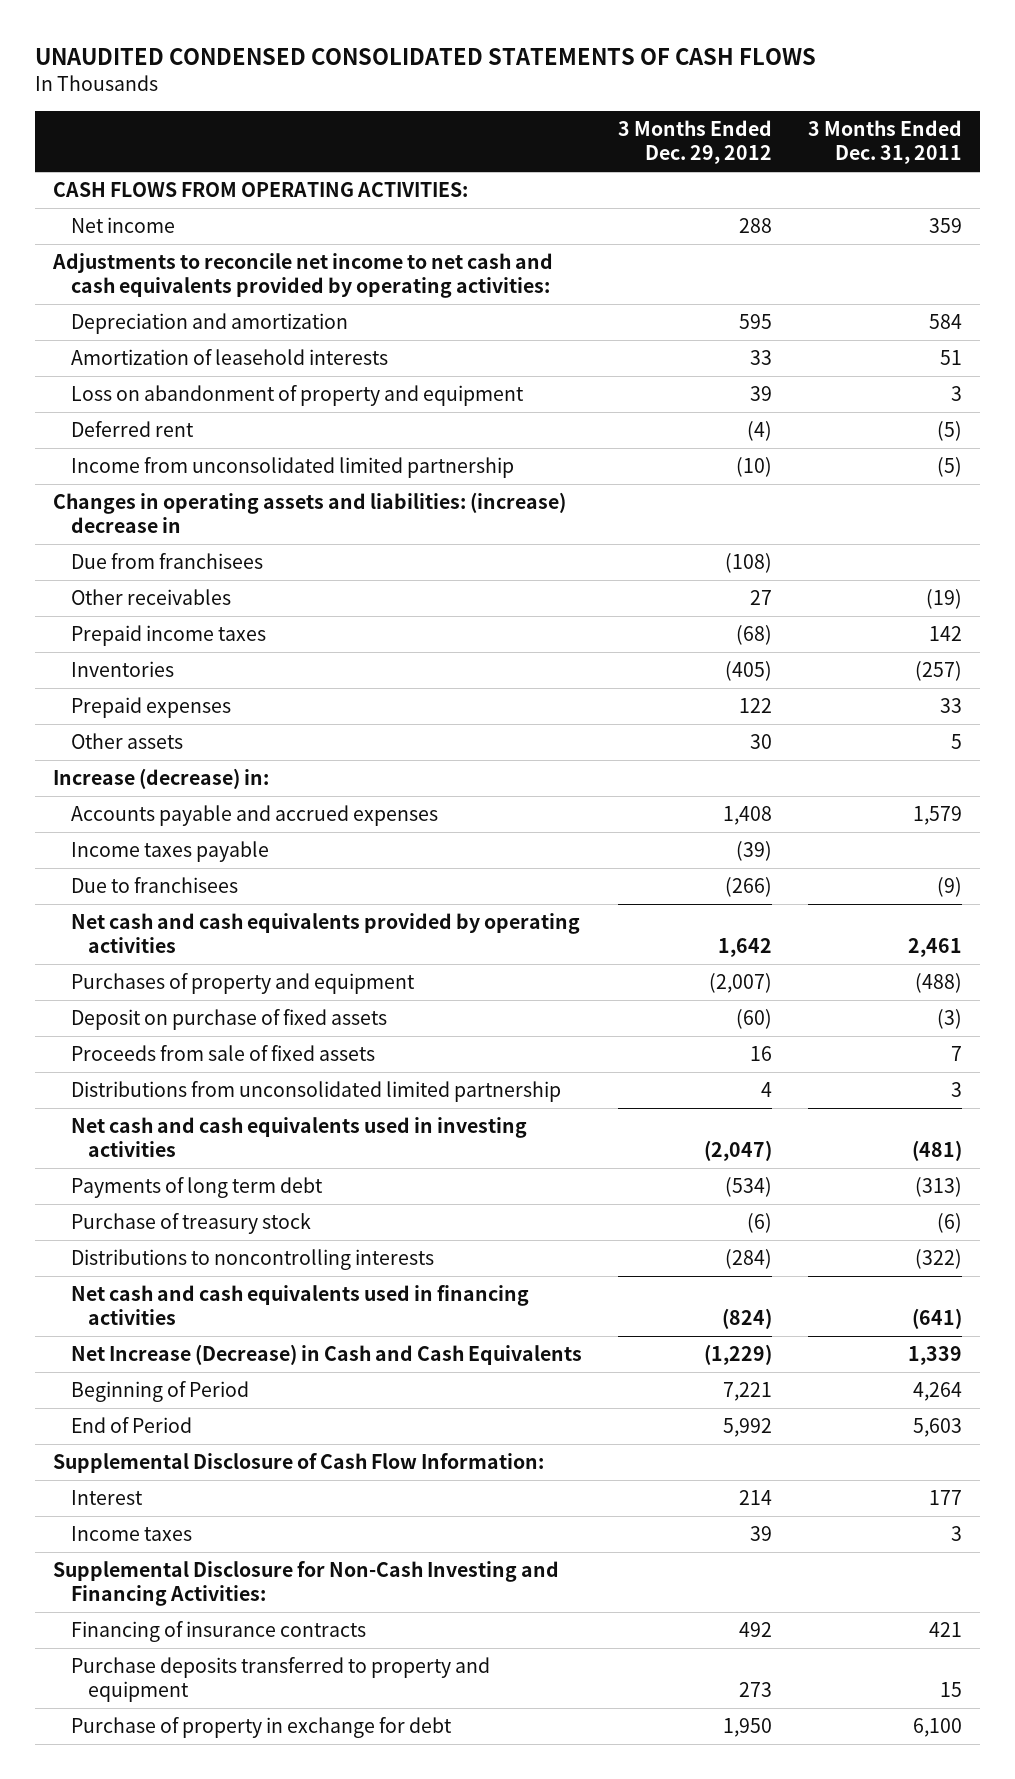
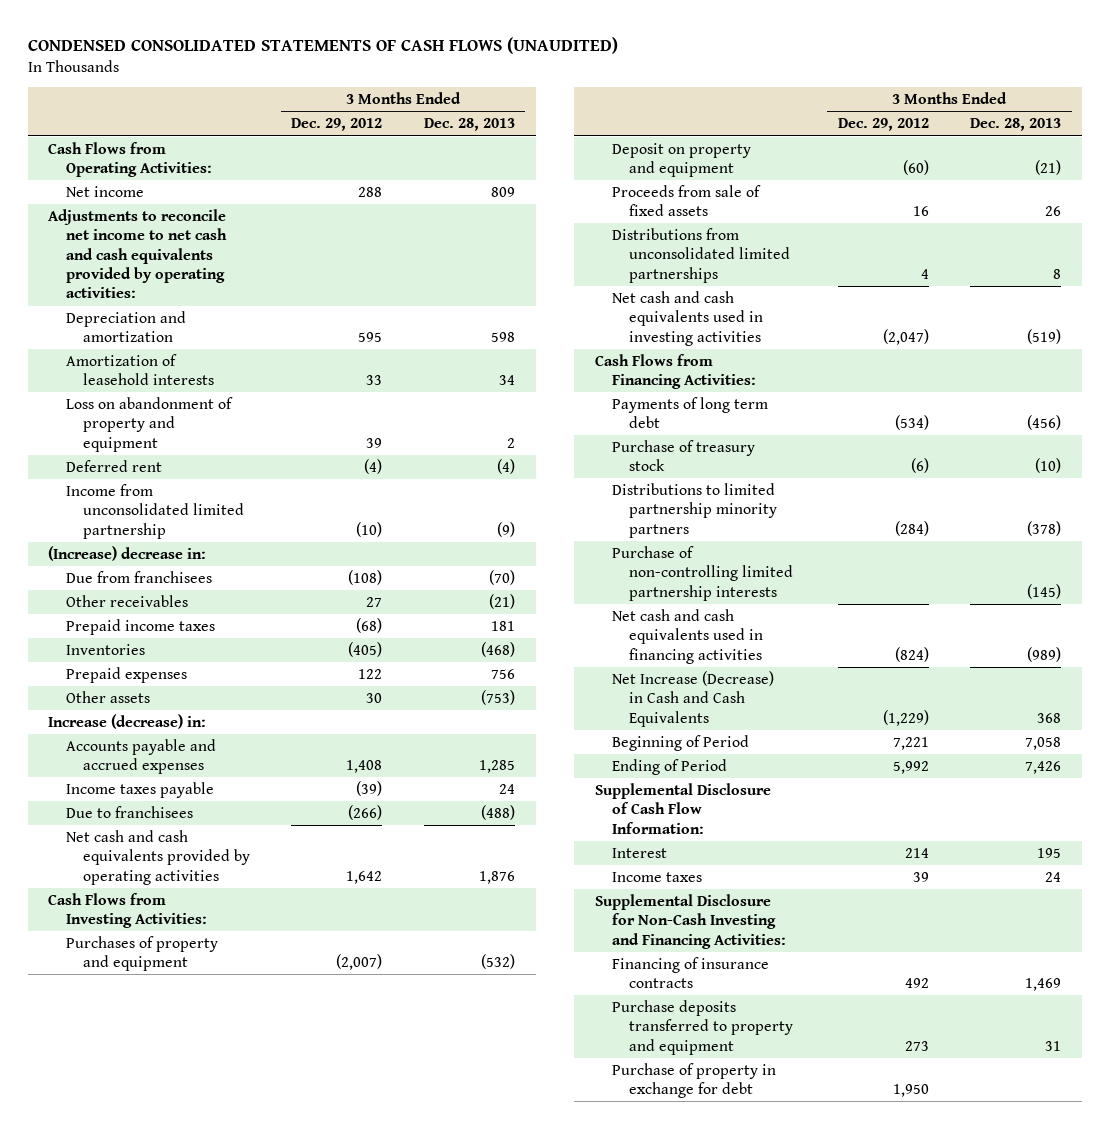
[35,48,817,66] UNAUDITED CONDENSED CONSOLIDATED STATEMENTS OF CASH FLOWS -> [27,37,618,55] CONDENSED CONSOLIDATED STATEMENTS OF CASH FLOWS (UNAUDITED)
[807,119,962,164] 3 Months Ended Dec. 31, 2011 -> none
none -> [423,118,515,132] Dec. 28, 2013
[53,182,469,198] CASH FLOWS FROM OPERATING ACTIVITIES: -> [48,141,212,178] Cash Flows from Operating Activities:
[53,492,567,534] Changes in operating assets and liabilities: (increase) decrease in -> none
none -> [48,545,207,561] (Increase) decrease in:
none -> [48,892,207,929] Cash Flows from Investing Activities:
[70,1009,387,1031] Deposit on purchase of fixed assets -> [611,142,751,178] Deposit on property and equipment
[70,1081,561,1103] Distributions from unconsolidated limited partnership -> [611,227,791,283] Distributions from unconsolidated limited partnerships
none -> [594,353,756,390] Cash Flows from Financing Activities:
[70,1249,434,1271] Distributions to noncontrolling interests -> [611,482,778,538] Distributions to limited partnership minority partners
none -> [611,545,794,601] Purchase of non-controlling limited partnership interests
[70,1417,192,1434] End of Period -> [611,758,727,775] Ending of Period

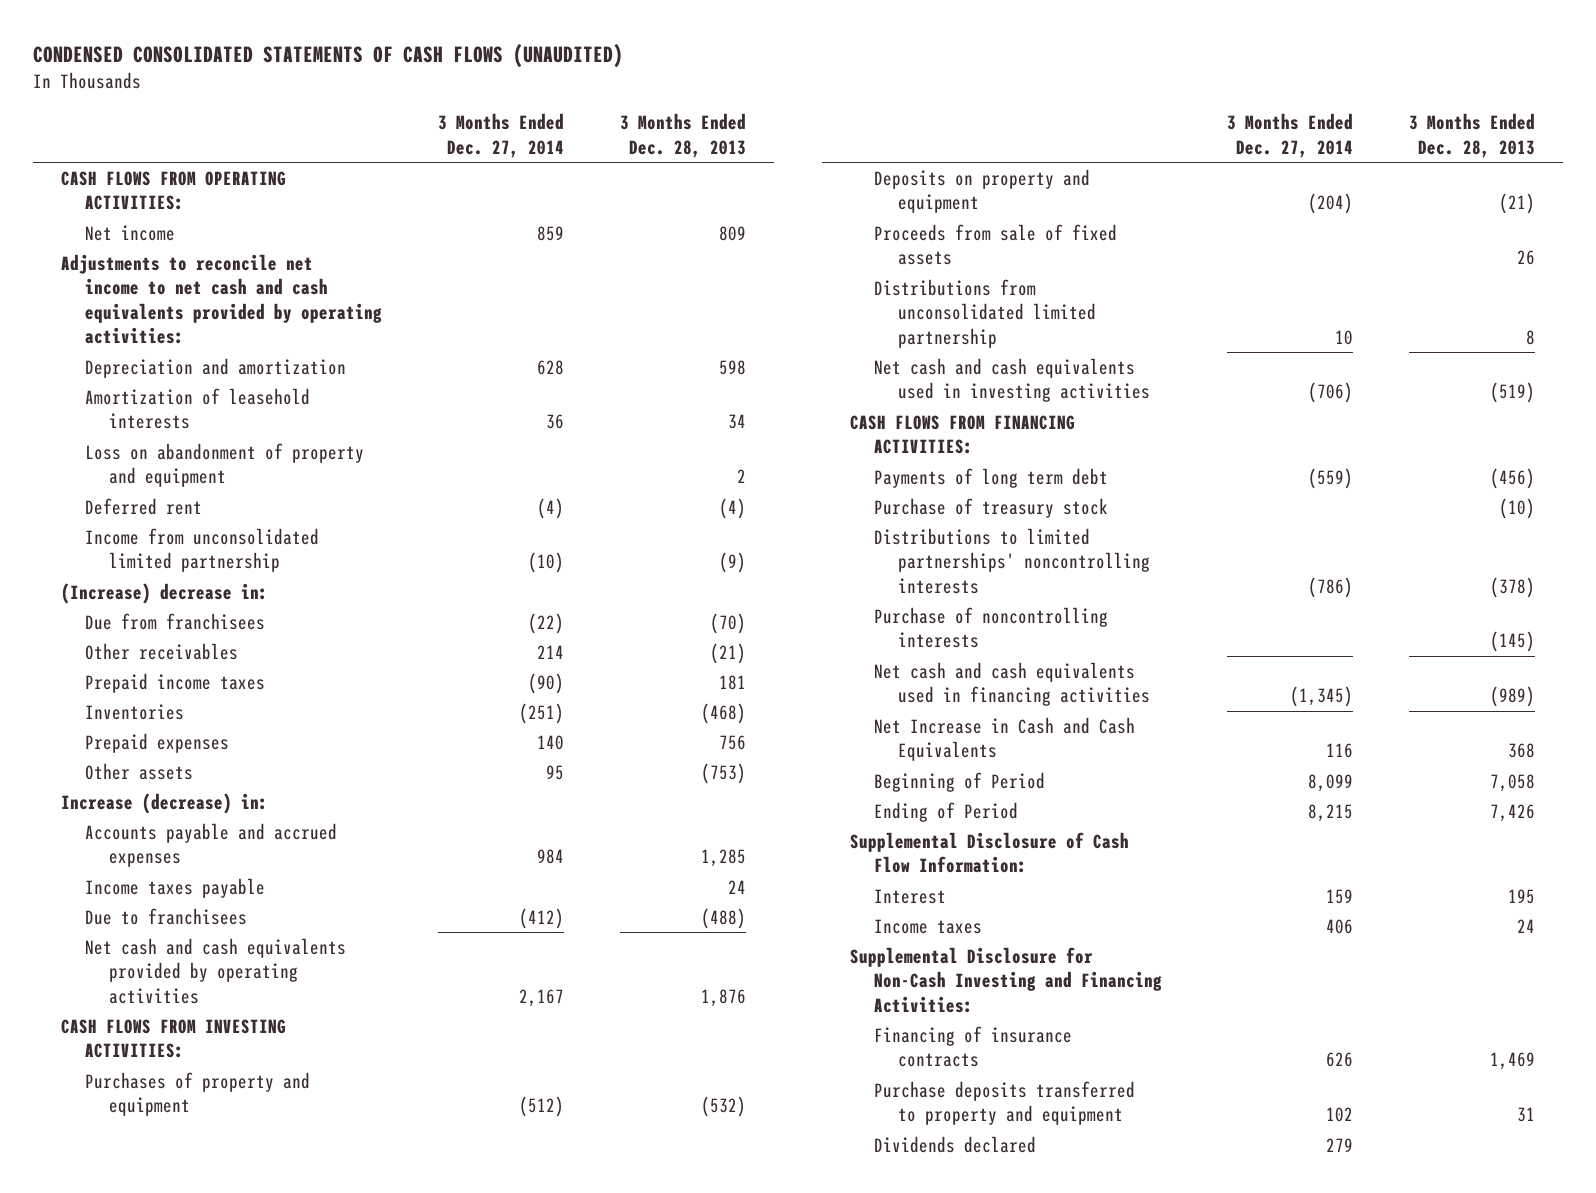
[291,118,383,132] Dec. 29, 2012 -> none
none -> [437,113,564,158] 3 Months Ended Dec. 27, 2014
[48,141,212,178] Cash Flows from Operating Activities: -> [60,170,286,211] CASH FLOWS FROM OPERATING ACTIVITIES:
[48,892,207,929] Cash Flows from Investing Activities: -> [60,1018,286,1059] CASH FLOWS FROM INVESTING ACTIVITIES:
[611,142,751,178] Deposit on property and equipment -> [874,168,1091,214] Deposits on property and equipment
[611,227,791,283] Distributions from unconsolidated limited partnerships -> [874,278,1097,348] Distributions from unconsolidated limited partnership
[594,353,756,390] Cash Flows from Financing Activities: -> [849,414,1075,455] CASH FLOWS FROM FINANCING ACTIVITIES:
[611,482,778,538] Distributions to limited partnership minority partners -> [874,527,1151,594] Distributions to limited partnerships' noncontrolling interests
[611,545,794,601] Purchase of non-controlling limited partnership interests -> [874,606,1109,649] Purchase of noncontrolling interests
[611,670,774,727] Net Increase (Decrease) in Cash and Cash Equivalents -> [874,716,1136,762] Net Increase in Cash and Cash Equivalents
[611,1062,776,1099] Purchase of property in exchange for debt -> none
none -> [874,1135,1037,1153] Dividends declared

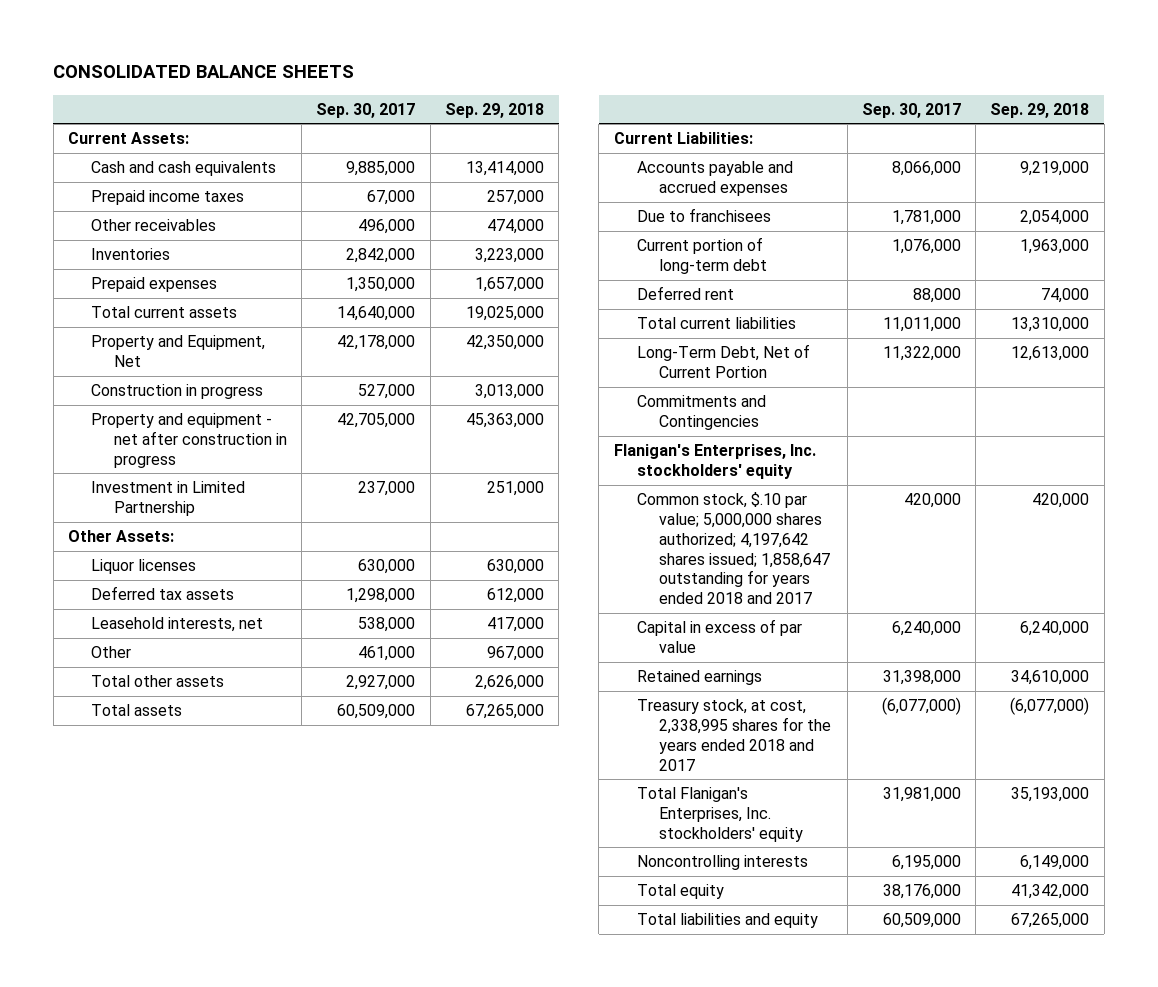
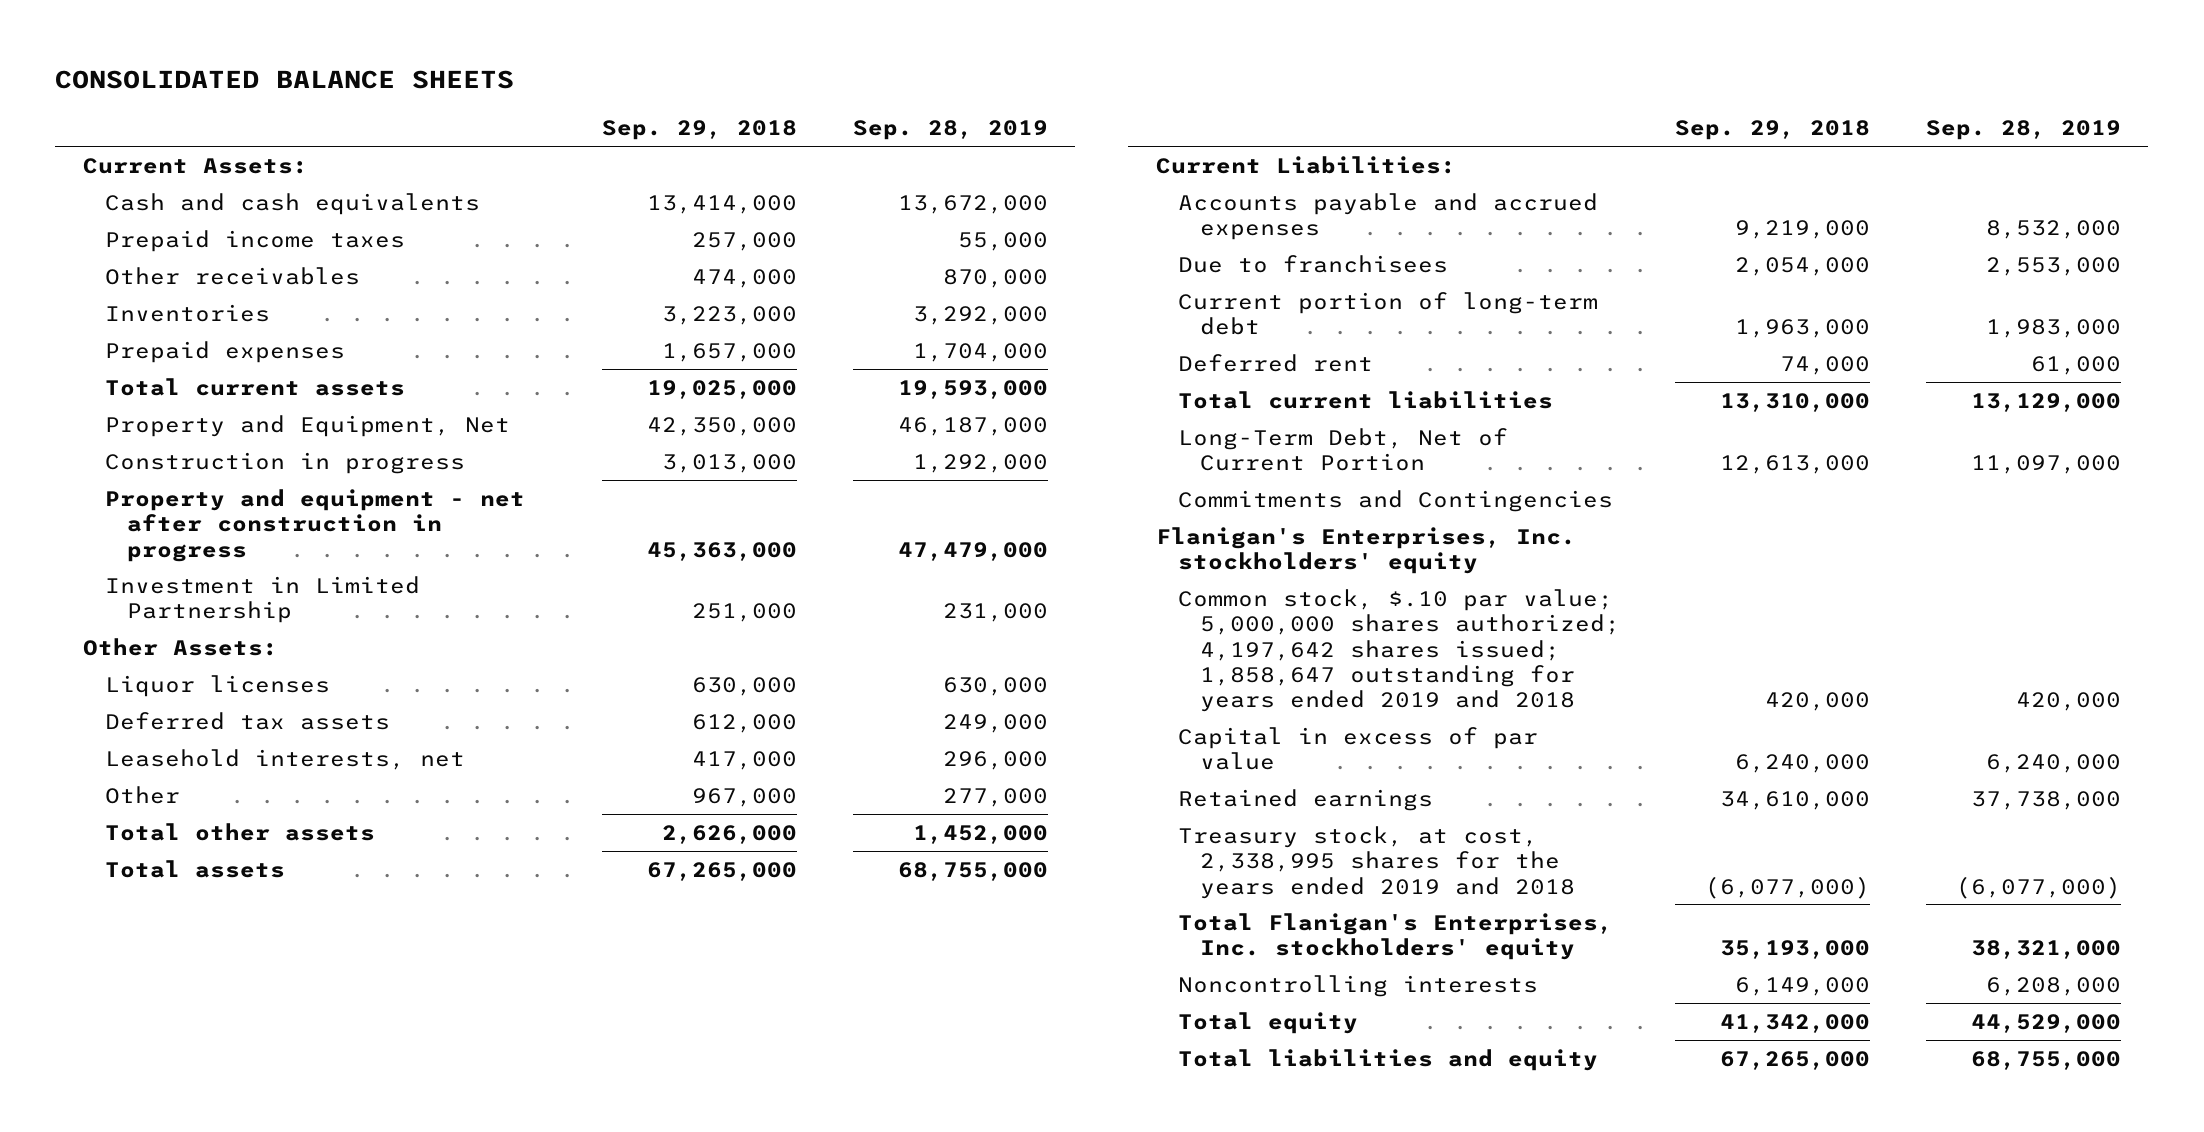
[316,102,416,118] Sep. 30, 2017 -> none
none -> [852,120,1048,141] Sep. 28, 2019
[636,492,831,605] Common stock, $.10 par value; 5,000,000 shares authorized; 4,197,642 shares issued; 1,858,647 outstanding for years ended 2018 and 2017 -> [1178,588,1620,713] Common stock, $.10 par value; 5,000,000 shares authorized; 4,197,642 shares issued; 1,858,647 outstanding for years ended 2019 and 2018
[636,699,832,771] Treasury stock, at cost, 2,338,995 shares for the years ended 2018 and 2017 -> [1178,825,1575,899] Treasury stock, at cost, 2,338,995 shares for the years ended 2019 and 2018

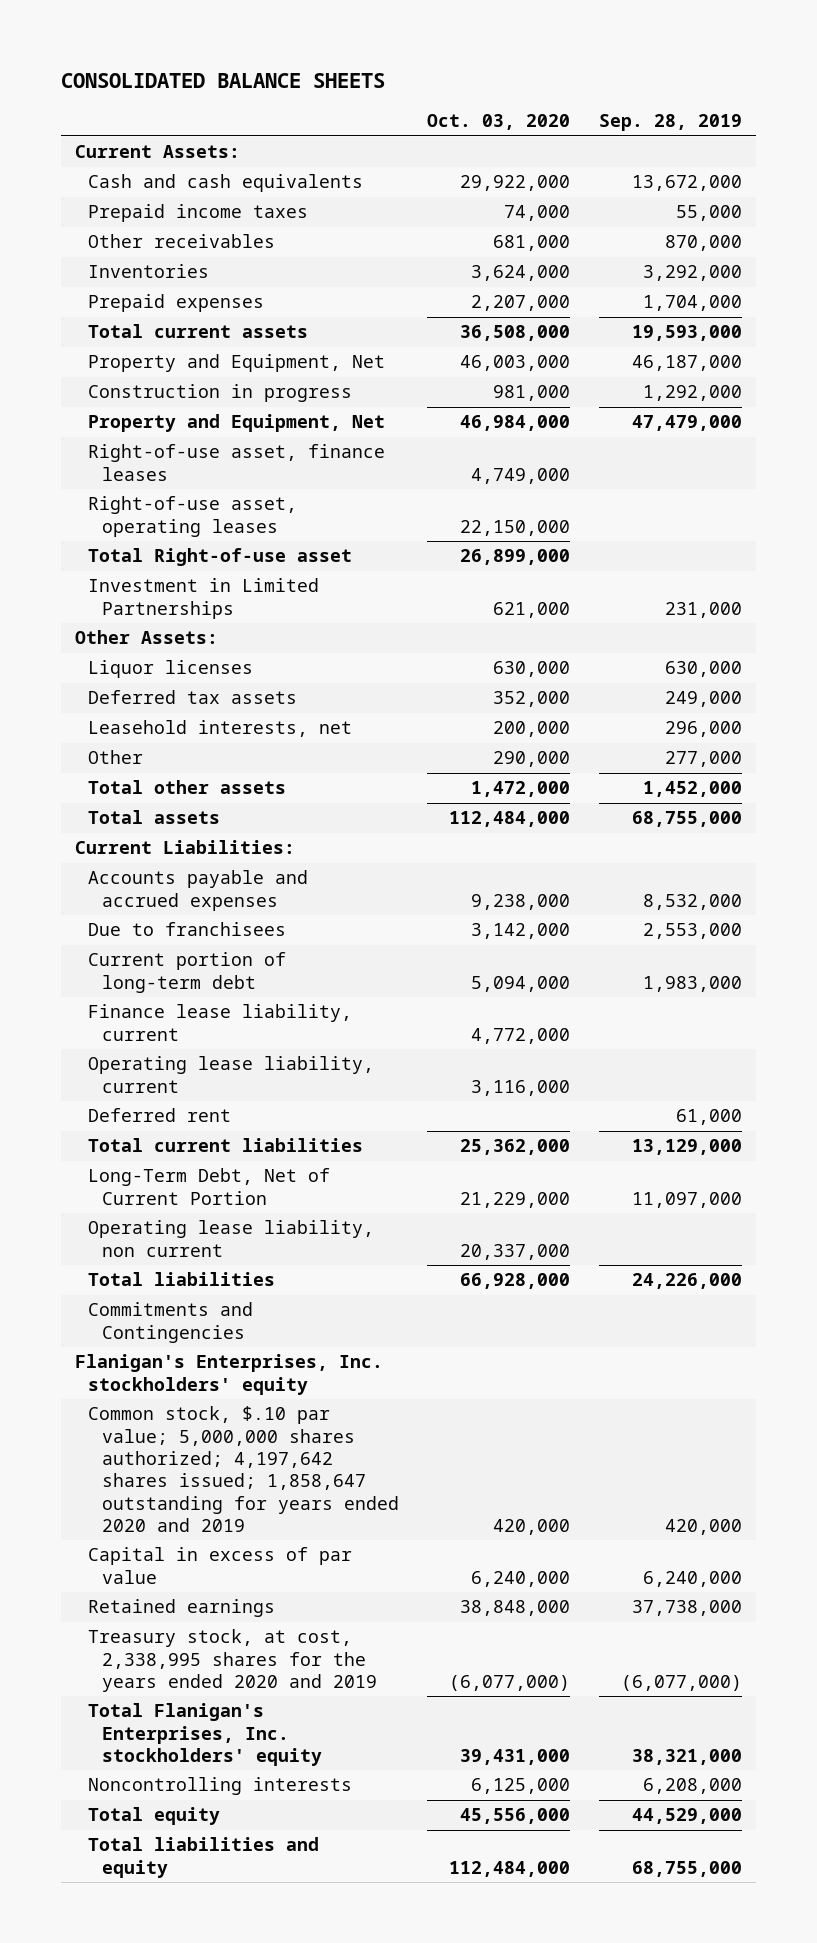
[602,120,798,141] Sep. 29, 2018 -> none
none -> [427,114,571,131] Oct. 03, 2020
[105,488,526,562] Property and equipment - net after construction in progress -> [88,414,386,433] Property and Equipment, Net
none -> [88,444,386,481] Right-of-use asset, finance leases
none -> [88,496,298,537] Right-of-use asset, operating leases
none -> [88,548,353,567] Total Right-of-use asset
[105,575,421,624] Investment in Limited Partnership -> [88,578,320,619] Investment in Limited Partnerships
none -> [88,1004,353,1041] Finance lease liability, current
none -> [88,1056,375,1093] Operating lease liability, current
none -> [88,1220,375,1257] Operating lease liability, non current
none -> [88,1272,276,1287] Total liabilities
[1178,588,1620,713] Common stock, $.10 par value; 5,000,000 shares authorized; 4,197,642 shares issued; 1,858,647 outstanding for years ended 2019 and 2018 -> [88,1406,399,1532] Common stock, $.10 par value; 5,000,000 shares authorized; 4,197,642 shares issued; 1,858,647 outstanding for years ended 2020 and 2019
[1178,825,1575,899] Treasury stock, at cost, 2,338,995 shares for the years ended 2019 and 2018 -> [88,1629,377,1692] Treasury stock, at cost, 2,338,995 shares for the years ended 2020 and 2019

